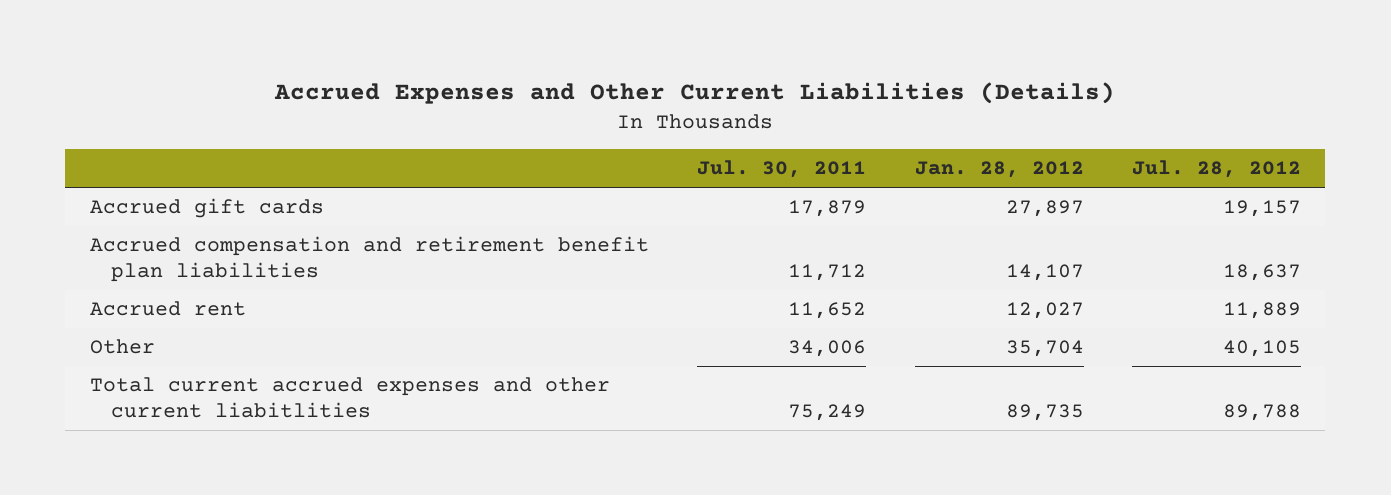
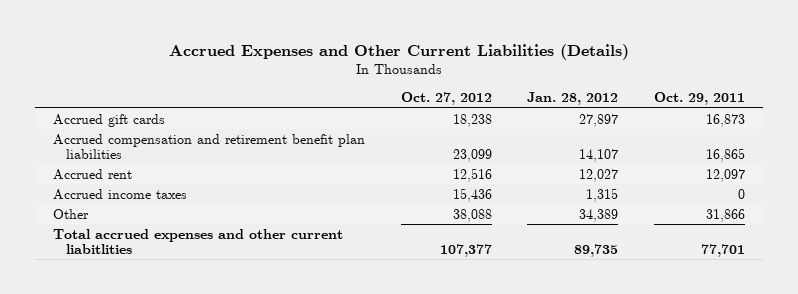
[697,160,867,179] Jul. 30, 2011 -> none
[1132,160,1302,179] Jul. 28, 2012 -> none
none -> [400,92,492,106] Oct. 27, 2012
none -> [653,92,745,106] Oct. 29, 2011
none -> [53,188,188,200] Accrued income taxes
[1005,340,1084,358] 35,704 -> [579,208,619,222] 34,389
[89,377,610,418] Total current accrued expenses and other current liabitlities -> [53,228,344,255] Total accrued expenses and other current liabitlities

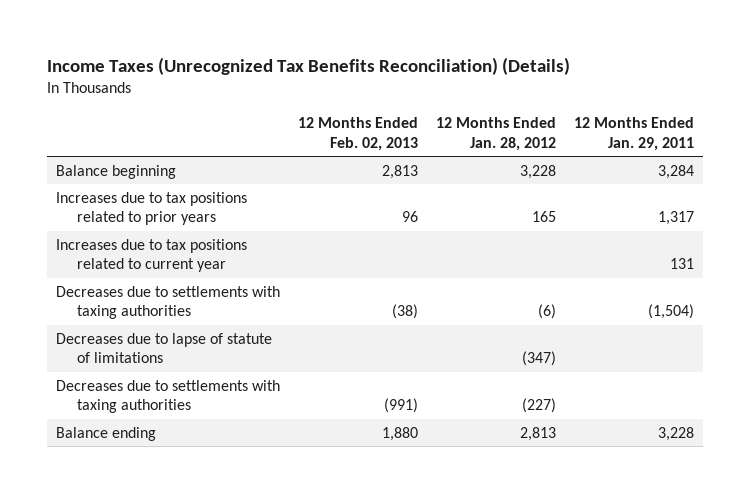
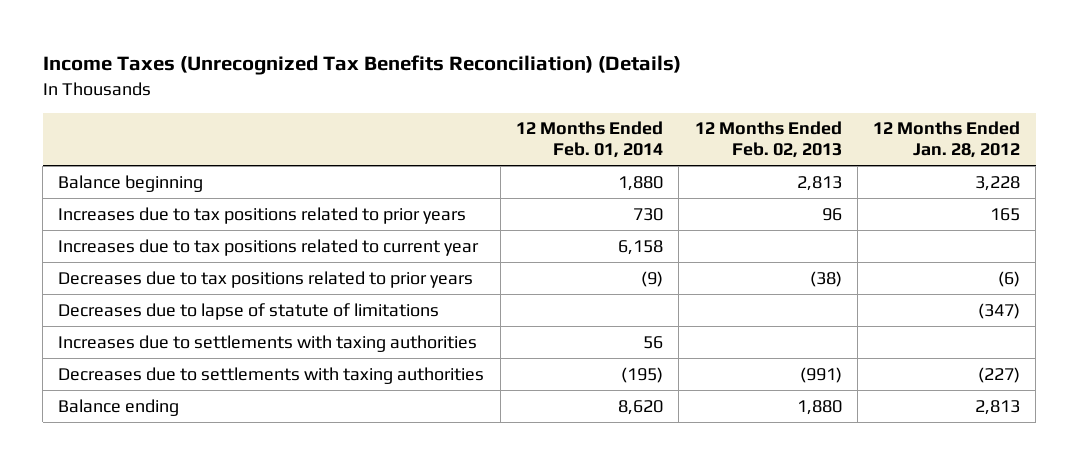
[574,117,695,151] 12 Months Ended Jan. 29, 2011 -> none
none -> [515,121,663,159] 12 Months Ended Feb. 01, 2014
[55,285,280,320] Decreases due to settlements with taxing authorities -> [58,270,474,288] Decreases due to tax positions related to prior years
none -> [58,334,478,352] Increases due to settlements with taxing authorities

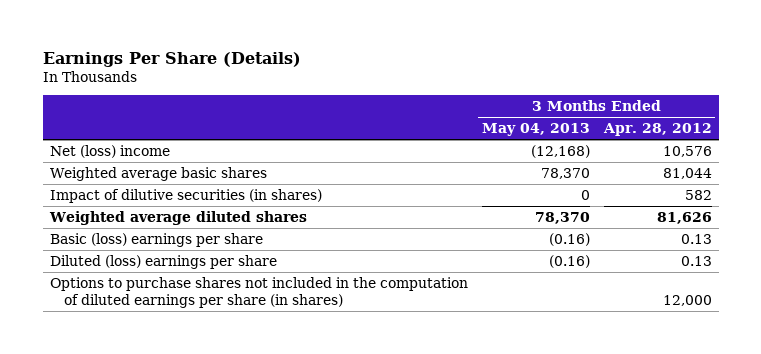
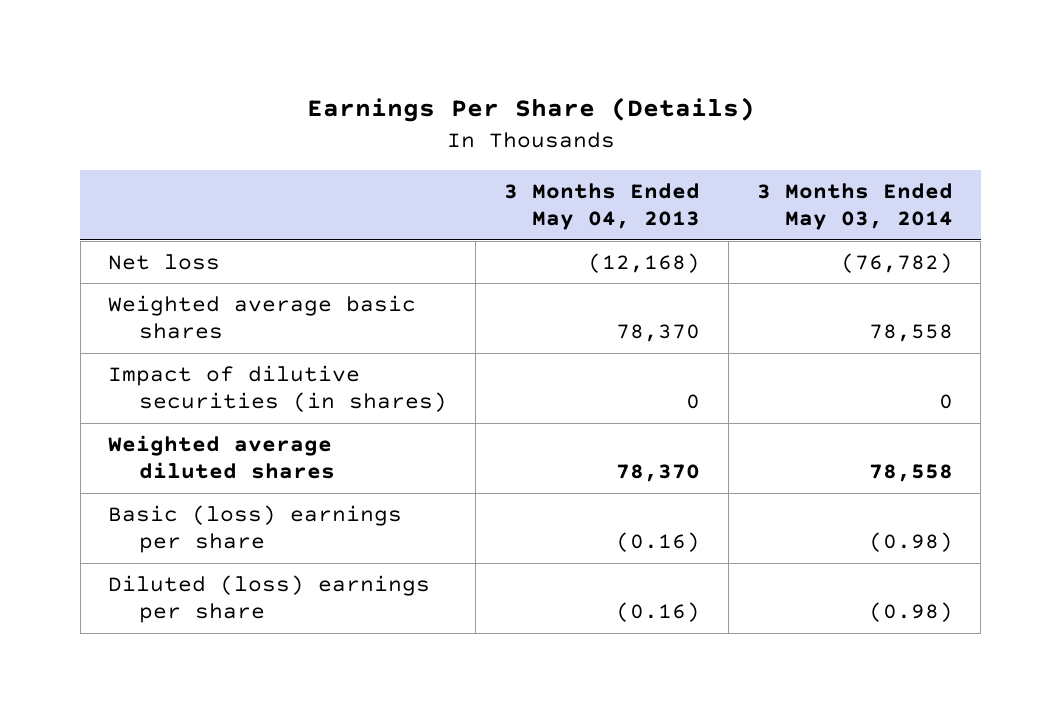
[602,123,712,137] Apr. 28, 2012 -> none
none -> [756,182,953,231] 3 Months Ended May 03, 2014
[49,144,170,158] Net (loss) income -> [108,253,221,270] Net loss
[49,276,468,309] Options to purchase shares not included in the computation of diluted earnings per share (in shares) -> none

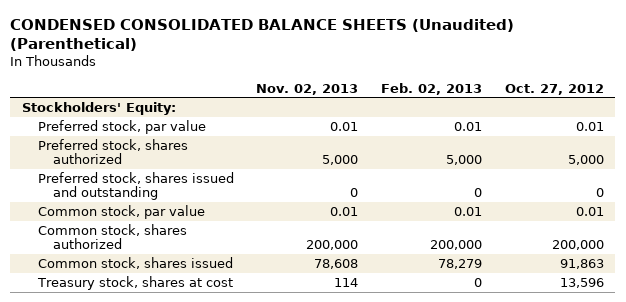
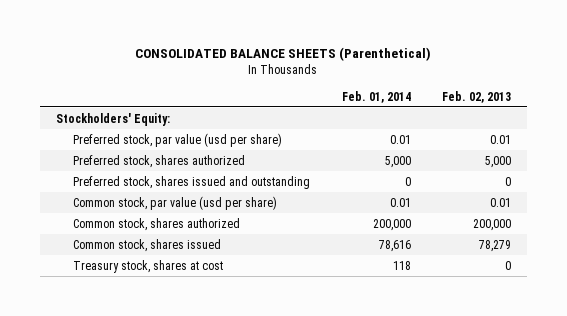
[10,18,515,52] CONDENSED CONSOLIDATED BALANCE SHEETS (Unaudited) (Parenthetical) -> [135,47,432,62] CONSOLIDATED BALANCE SHEETS (Parenthetical)
[256,83,359,95] Nov. 02, 2013 -> none
[505,83,605,95] Oct. 27, 2012 -> none
none -> [341,90,411,103] Feb. 01, 2014
[37,119,206,134] Preferred stock, par value -> [72,132,282,147] Preferred stock, par value (usd per share)
[37,204,205,219] Common stock, par value -> [72,195,277,210] Common stock, par value (usd per share)

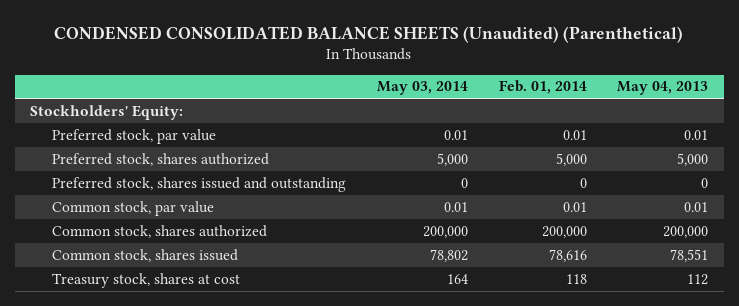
[135,47,432,62] CONSOLIDATED BALANCE SHEETS (Parenthetical) -> [54,25,684,43] CONDENSED CONSOLIDATED BALANCE SHEETS (Unaudited) (Parenthetical)
[442,90,512,103] Feb. 02, 2013 -> none
none -> [376,81,468,96] May 03, 2014
none -> [617,81,709,96] May 04, 2013
[72,132,282,147] Preferred stock, par value (usd per share) -> [51,128,216,144] Preferred stock, par value
[72,195,277,210] Common stock, par value (usd per share) -> [51,200,214,216] Common stock, par value

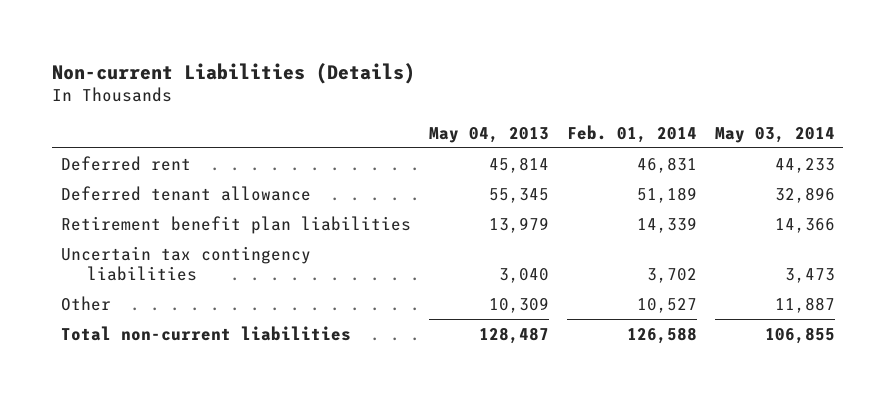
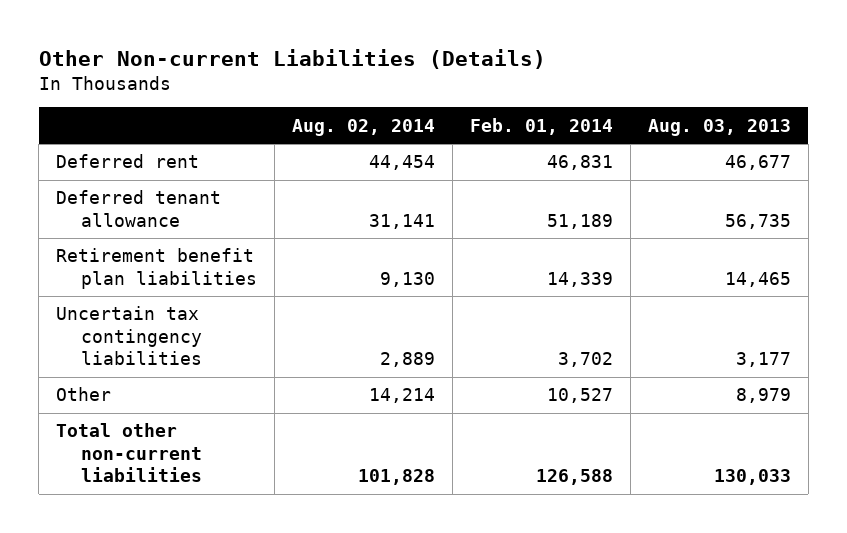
[52,62,416,84] Non-current Liabilities (Details) -> [38,49,546,70] Other Non-current Liabilities (Details)
[429,126,550,143] May 04, 2013 -> none
[714,126,835,143] May 03, 2014 -> none
none -> [292,118,436,136] Aug. 02, 2014
none -> [647,118,791,136] Aug. 03, 2013
[61,325,352,341] Total non-current liabilities -> [56,423,203,483] Total other non-current liabilities

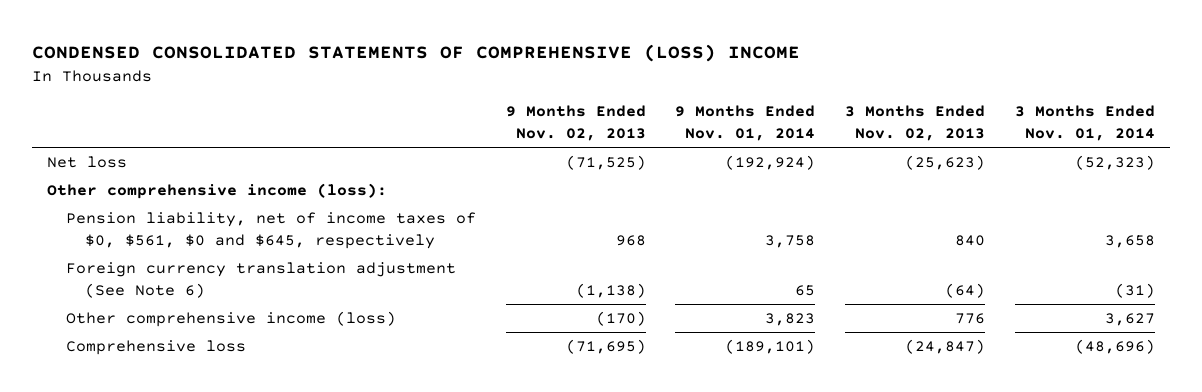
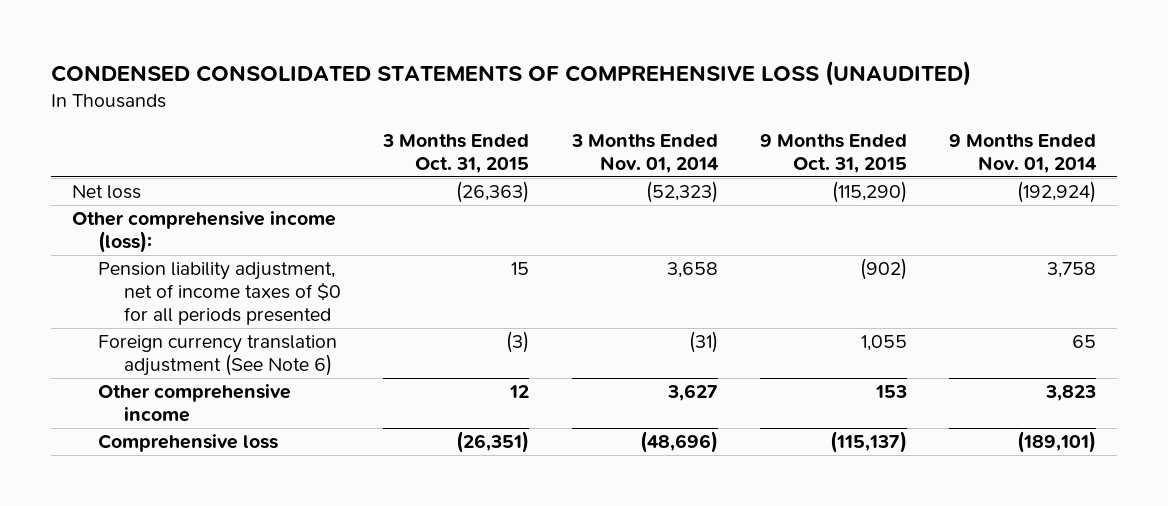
[32,44,801,63] CONDENSED CONSOLIDATED STATEMENTS OF COMPREHENSIVE (LOSS) INCOME -> [50,60,971,86] CONDENSED CONSOLIDATED STATEMENTS OF COMPREHENSIVE LOSS (UNAUDITED)
[505,105,646,142] 9 Months Ended Nov. 02, 2013 -> none
[845,105,986,142] 3 Months Ended Nov. 02, 2013 -> none
none -> [382,134,530,173] 3 Months Ended Oct. 31, 2015
none -> [759,134,907,173] 9 Months Ended Oct. 31, 2015
[66,211,477,249] Pension liability, net of income taxes of $0, $561, $0 and $645, respectively -> [98,262,342,325] Pension liability adjustment, net of income taxes of $0 for all periods presented
[66,310,397,327] Other comprehensive income (loss) -> [98,384,292,422] Other comprehensive income

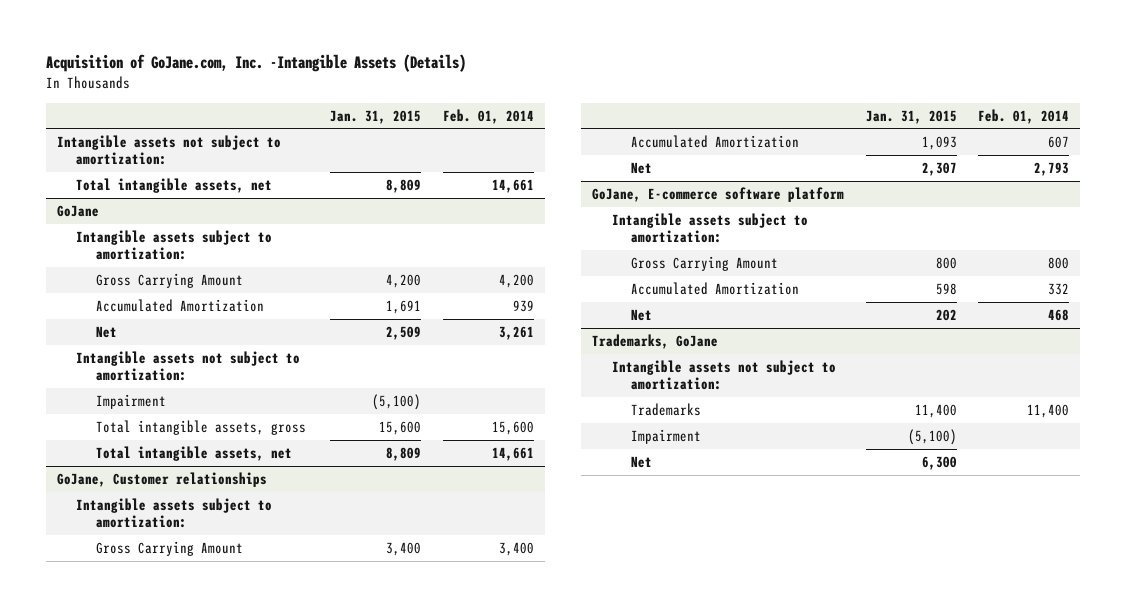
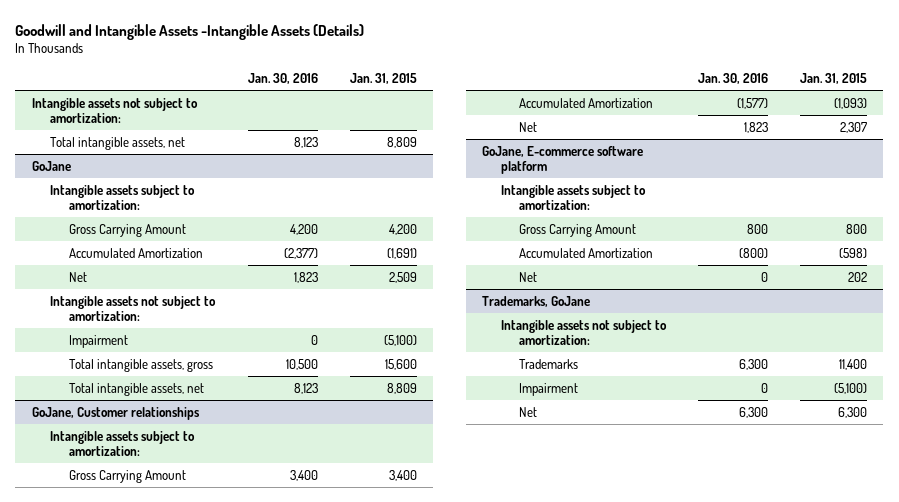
[45,54,466,73] Acquisition of GoJane.com, Inc. -Intangible Assets (Details) -> [15,23,365,40] Goodwill and Intangible Assets -Intangible Assets (Details)
[443,108,535,124] Feb. 01, 2014 -> none
none -> [247,73,318,85] Jan. 30, 2016
[386,299,422,314] 1,691 -> [386,247,417,259] (1,691)
[921,135,957,150] 1,093 -> [834,97,868,109] (1,093)
[935,282,957,295] 598 -> [839,247,868,258] (598)

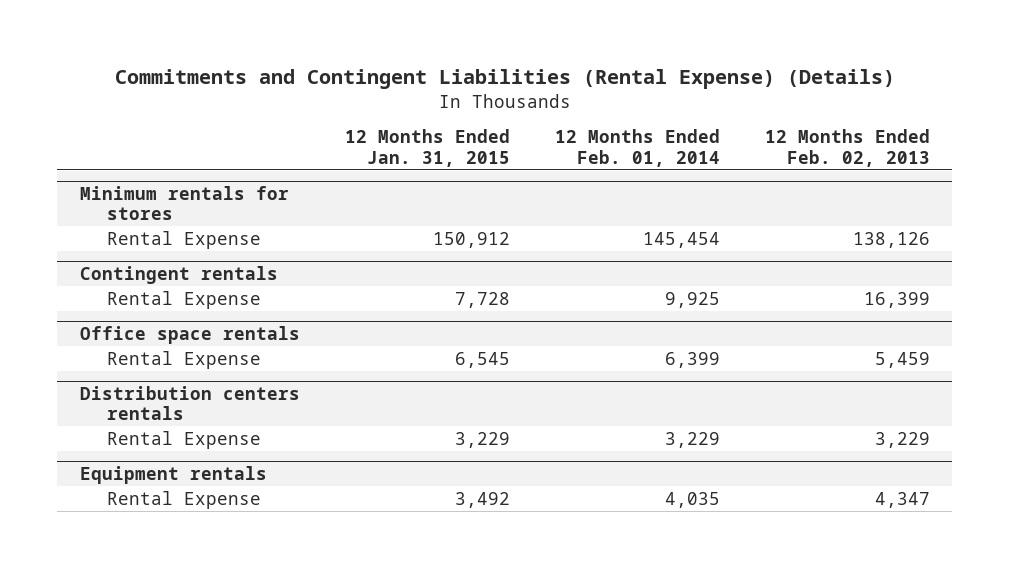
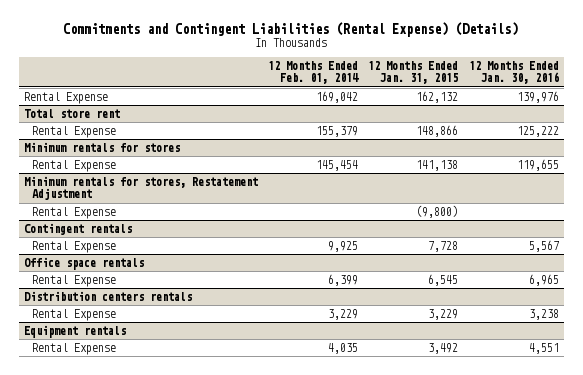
[764,129,930,167] 12 Months Ended Feb. 02, 2013 -> none
none -> [468,61,559,85] 12 Months Ended Jan. 30, 2016
none -> [24,92,109,105] Rental Expense
none -> [24,109,121,119] Total store rent
none -> [31,126,116,139] Rental Expense
[432,231,510,248] 150,912 -> [416,160,459,172] 141,138
none -> [24,176,259,201] Minimum rentals for stores, Restatement Adjustment
none -> [31,207,116,220] Rental Expense

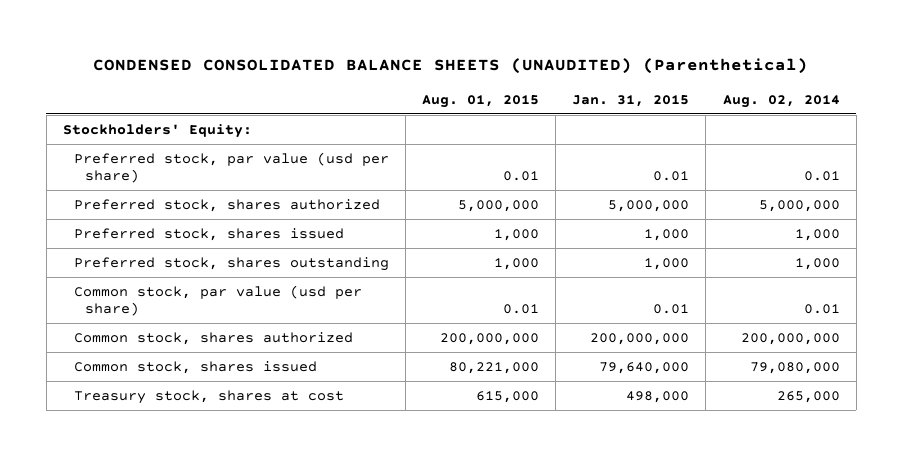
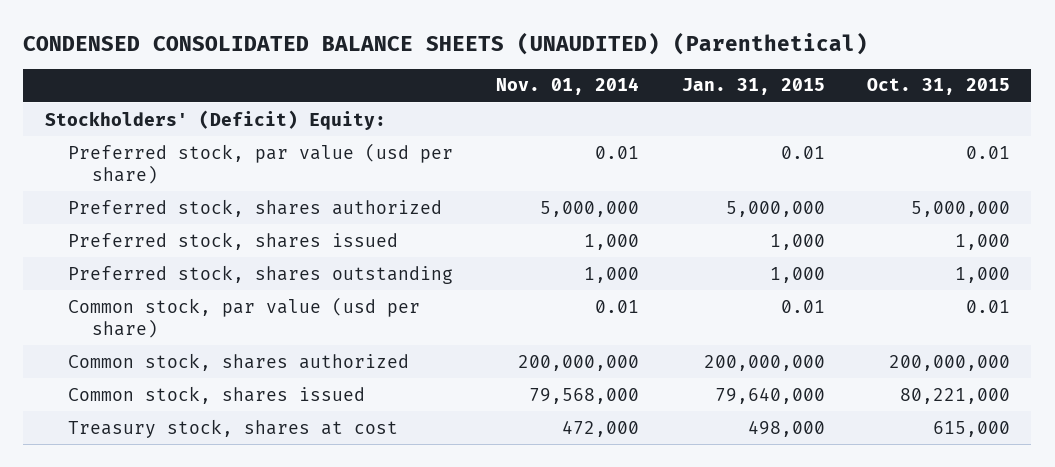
[422,94,540,108] Aug. 01, 2015 -> none
[722,94,840,108] Aug. 02, 2014 -> none
none -> [496,77,640,96] Nov. 01, 2014
none -> [867,78,1011,96] Oct. 31, 2015
[63,123,253,138] Stockholders' Equity: -> [44,109,386,130] Stockholders' (Deficit) Equity:

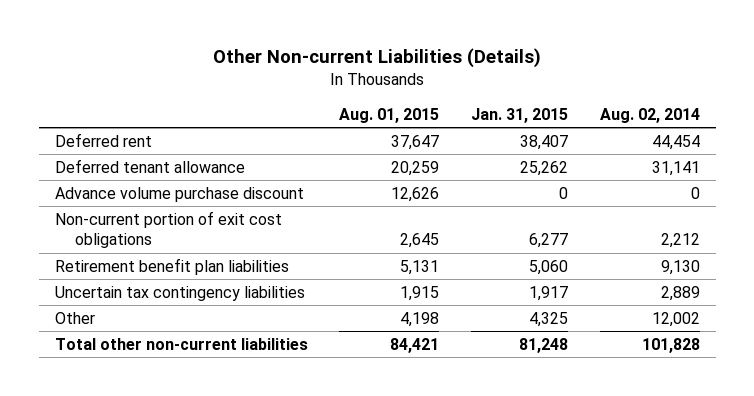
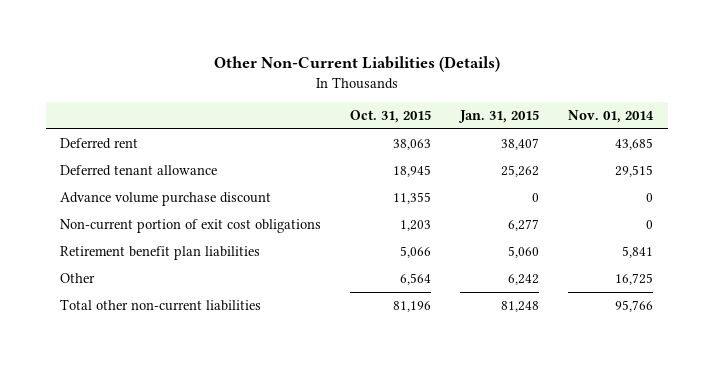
[213,48,542,69] Other Non-current Liabilities (Details) -> [213,56,500,73] Other Non-Current Liabilities (Details)
[339,107,440,123] Aug. 01, 2015 -> none
[599,107,700,123] Aug. 02, 2014 -> none
none -> [350,110,432,124] Oct. 31, 2015
none -> [568,110,655,124] Nov. 01, 2014
[54,285,305,301] Uncertain tax contingency liabilities -> none
[529,311,569,327] 4,325 -> [508,273,540,285] 6,242

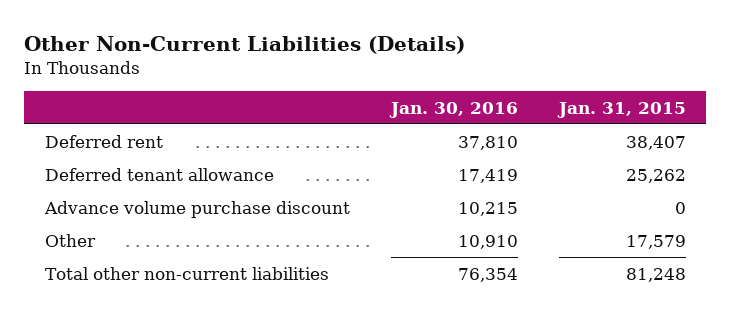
[350,110,432,124] Oct. 31, 2015 -> none
[568,110,655,124] Nov. 01, 2014 -> none
none -> [388,101,518,118] Jan. 30, 2016
[60,218,322,233] Non-current portion of exit cost obligations -> none
[60,245,261,260] Retirement benefit plan liabilities -> none
[508,273,540,285] 6,242 -> [625,234,686,249] 17,579

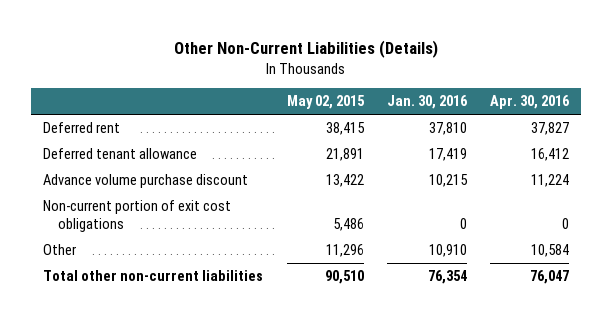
[556,101,686,118] Jan. 31, 2015 -> none
none -> [286,95,365,110] May 02, 2015
none -> [490,95,571,110] Apr. 30, 2016
none -> [43,200,232,233] Non-current portion of exit cost obligations

